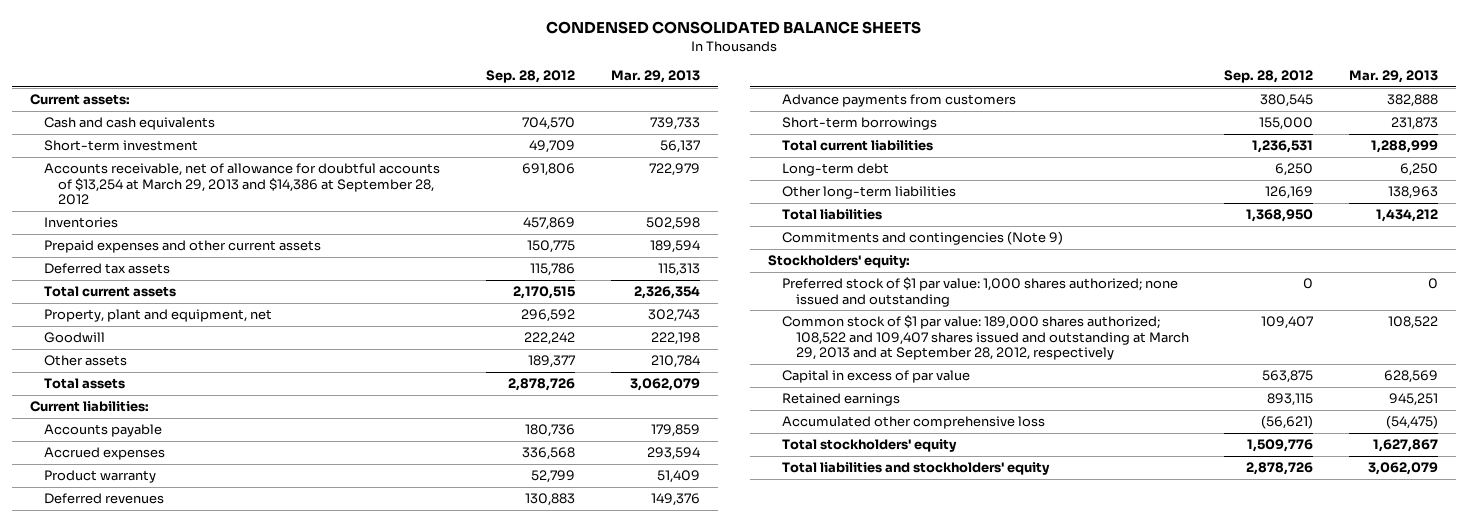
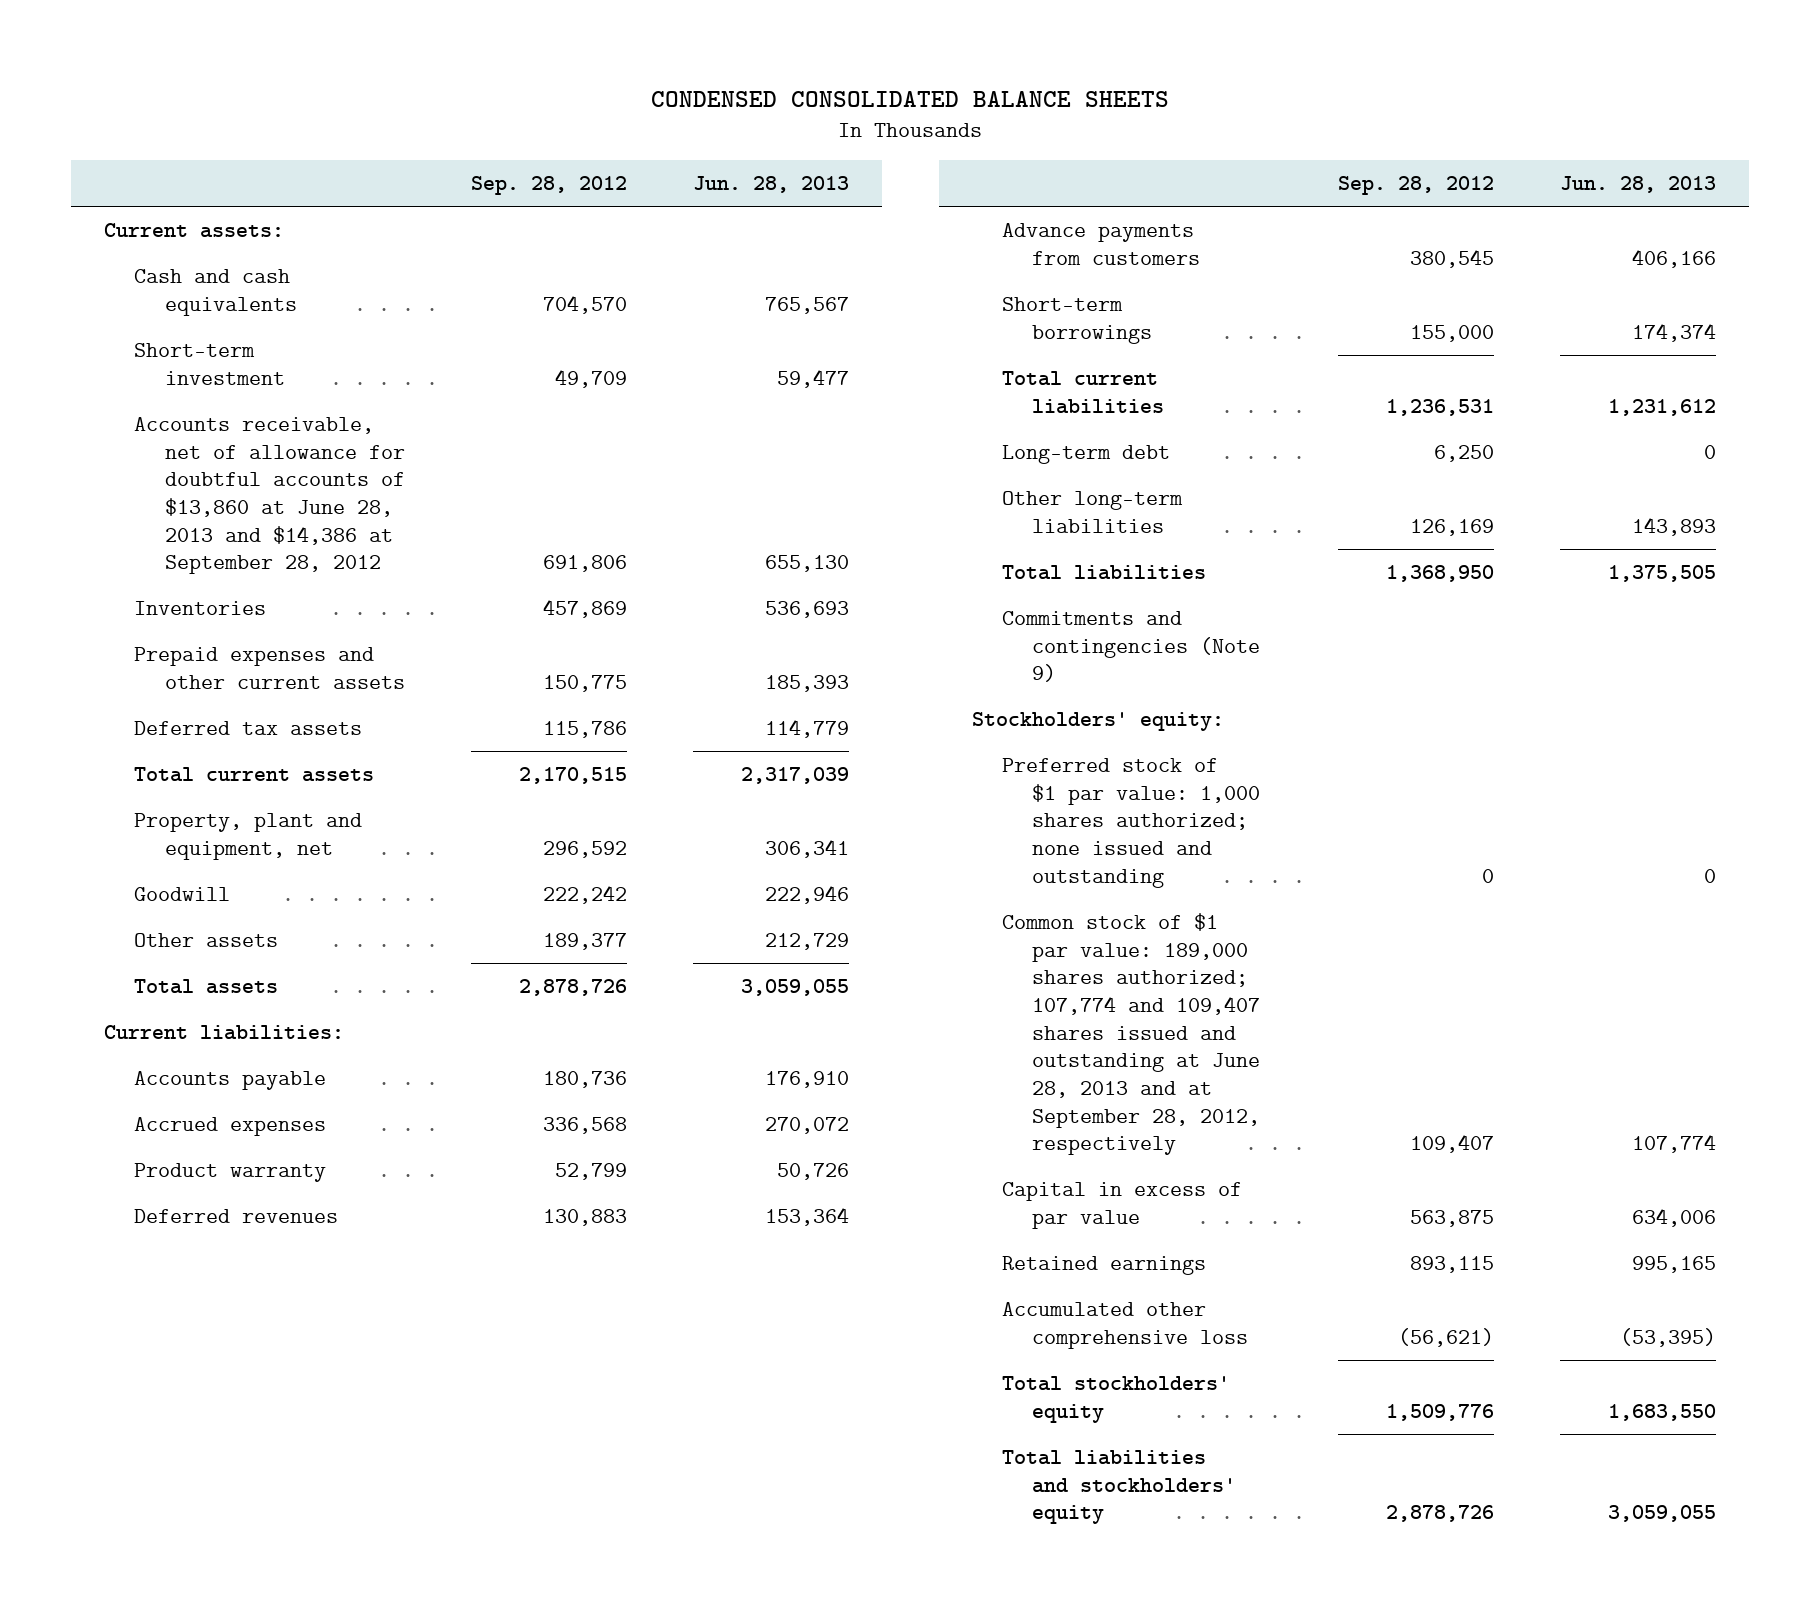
[610,70,700,84] Mar. 29, 2013 -> none
none -> [692,176,849,194] Jun. 28, 2013
[43,163,440,205] Accounts receivable, net of allowance for doubtful accounts of $13,254 at March 29, 2013 and $14,386 at September 28, 2012 -> [134,416,405,575] Accounts receivable, net of allowance for doubtful accounts of $13,860 at June 28, 2013 and $14,386 at September 28, 2012
[781,315,1189,360] Common stock of $1 par value: 189,000 shares authorized; 108,522 and 109,407 shares issued and outstanding at March 29, 2013 and at September 28, 2012, respectively -> [1001,912,1261,1156] Common stock of $1 par value: 189,000 shares authorized; 107,774 and 109,407 shares issued and outstanding at June 28, 2013 and at September 28, 2012, respectively

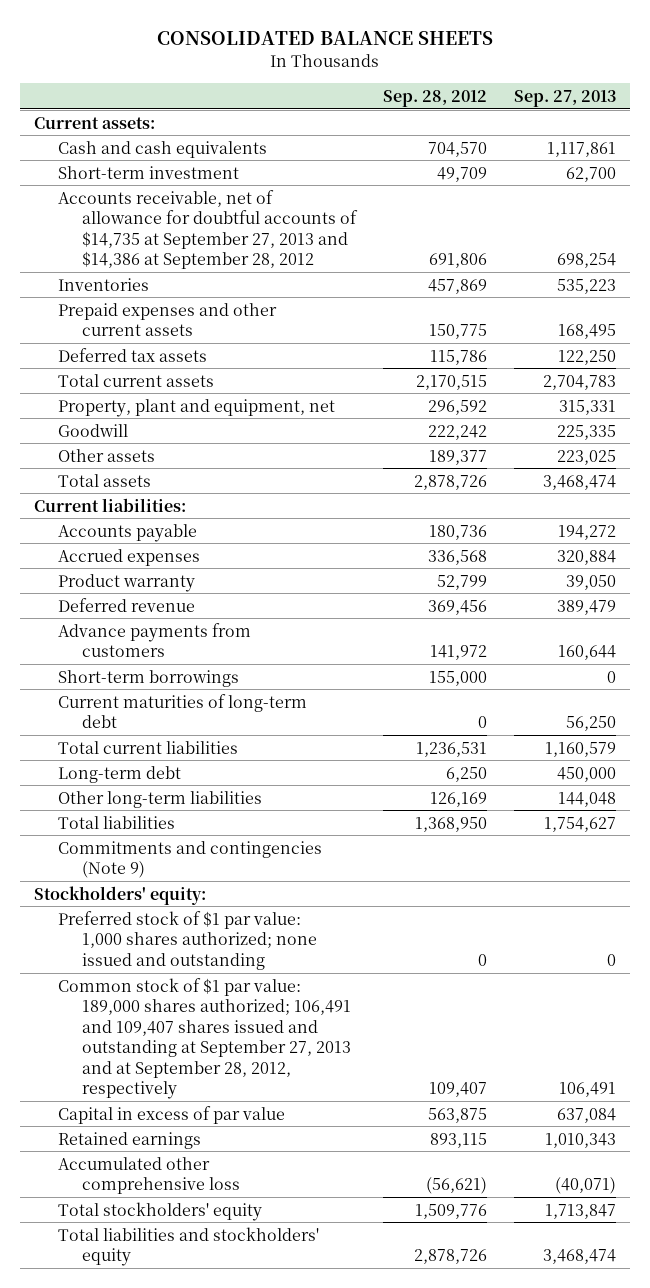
[651,90,1170,107] CONDENSED CONSOLIDATED BALANCE SHEETS -> [156,31,493,46] CONSOLIDATED BALANCE SHEETS
[692,176,849,194] Jun. 28, 2013 -> none
none -> [514,89,617,107] Sep. 27, 2013
[134,416,405,575] Accounts receivable, net of allowance for doubtful accounts of $13,860 at June 28, 2013 and $14,386 at September 28, 2012 -> [57,189,359,270] Accounts receivable, net of allowance for doubtful accounts of $14,735 at September 27, 2013 and $14,386 at September 28, 2012
[134,1208,339,1223] Deferred revenues -> [57,597,195,612] Deferred revenue
[542,1208,627,1226] 130,883 -> [428,599,488,615] 369,456
[1410,248,1495,268] 380,545 -> [430,645,488,661] 141,972
none -> [57,693,307,729] Current maturities of long-term debt
[1001,912,1261,1156] Common stock of $1 par value: 189,000 shares authorized; 107,774 and 109,407 shares issued and outstanding at June 28, 2013 and at September 28, 2012, respectively -> [57,977,352,1100] Common stock of $1 par value: 189,000 shares authorized; 106,491 and 109,407 shares issued and outstanding at September 27, 2013 and at September 28, 2012, respectively

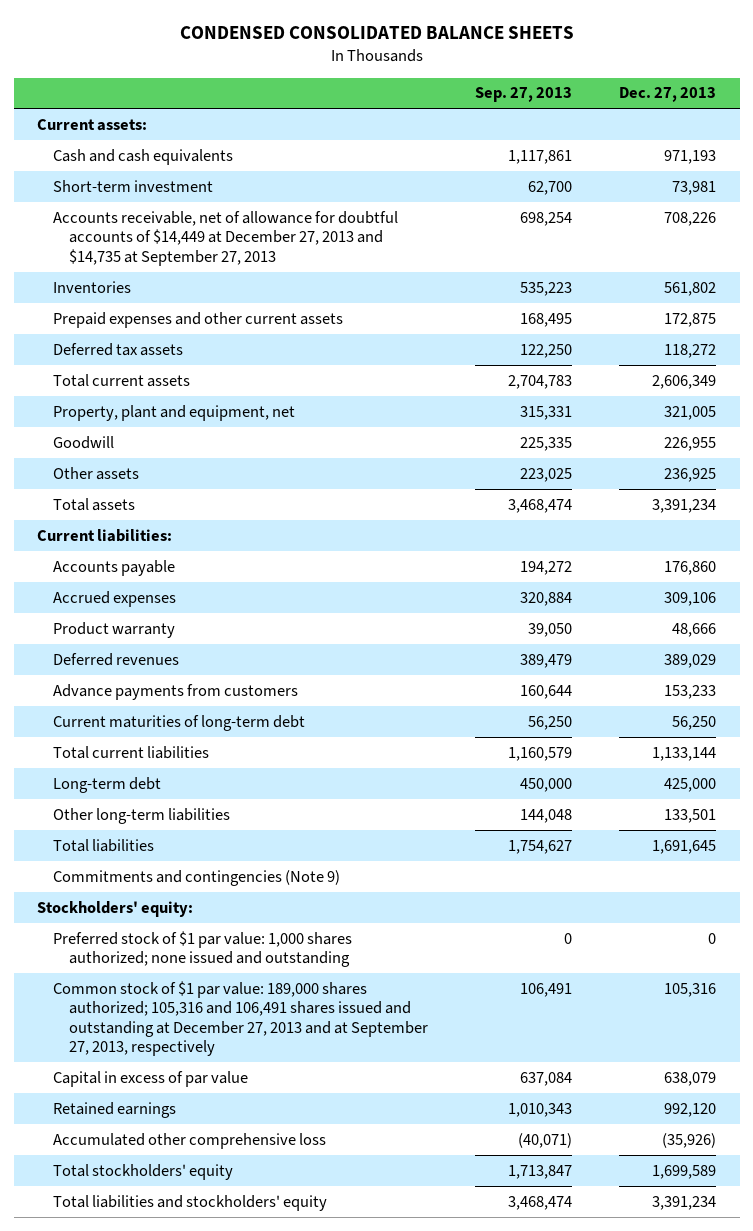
[156,31,493,46] CONSOLIDATED BALANCE SHEETS -> [179,26,574,40] CONDENSED CONSOLIDATED BALANCE SHEETS
[383,89,488,107] Sep. 28, 2012 -> none
none -> [619,87,717,103] Dec. 27, 2013
[57,189,359,270] Accounts receivable, net of allowance for doubtful accounts of $14,735 at September 27, 2013 and $14,386 at September 28, 2012 -> [53,210,399,266] Accounts receivable, net of allowance for doubtful accounts of $14,449 at December 27, 2013 and $14,735 at September 27, 2013
[57,597,195,612] Deferred revenue -> [53,652,180,666] Deferred revenues
[57,669,239,687] Short-term borrowings -> none
[57,977,352,1100] Common stock of $1 par value: 189,000 shares authorized; 106,491 and 109,407 shares issued and outstanding at September 27, 2013 and at September 28, 2012, respectively -> [53,980,429,1057] Common stock of $1 par value: 189,000 shares authorized; 105,316 and 106,491 shares issued and outstanding at December 27, 2013 and at September 27, 2013, respectively

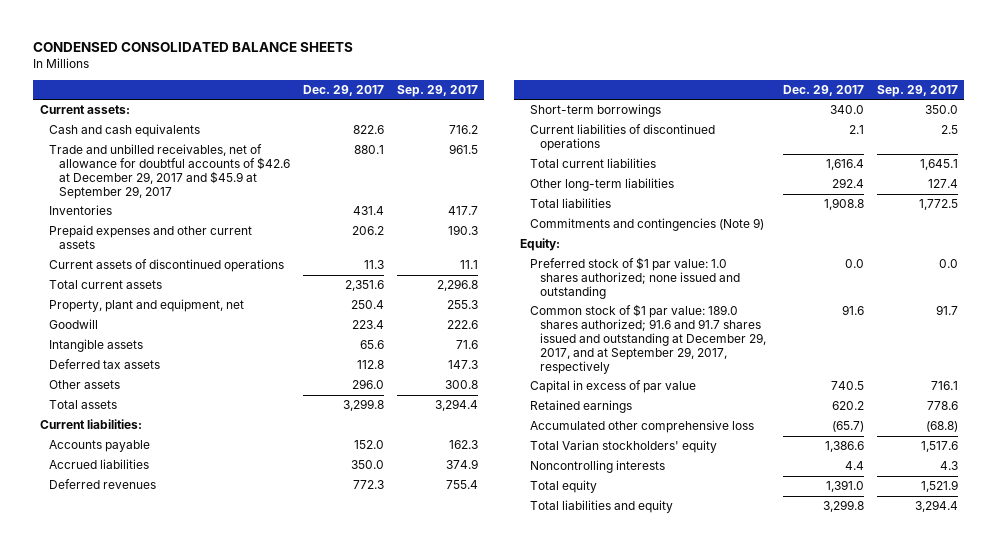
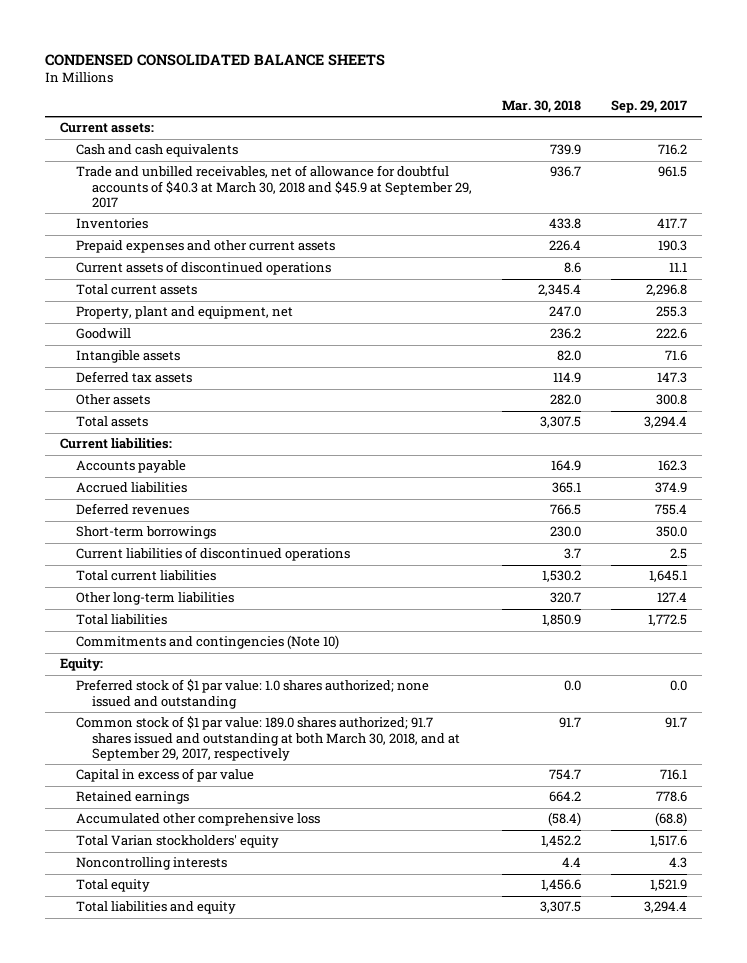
[302,84,384,96] Dec. 29, 2017 -> none
none -> [501,100,581,114] Mar. 30, 2018
[49,144,291,199] Trade and unbilled receivables, net of allowance for doubtful accounts of $42.6 at December 29, 2017 and $45.9 at September 29, 2017 -> [75,165,472,209] Trade and unbilled receivables, net of allowance for doubtful accounts of $40.3 at March 30, 2018 and $45.9 at September 29, 2017
[529,218,764,232] Commitments and contingencies (Note 9) -> [75,635,339,650] Commitments and contingencies (Note 10)
[529,304,766,374] Common stock of $1 par value: 189.0 shares authorized; 91.6 and 91.7 shares issued and outstanding at December 29, 2017, and at September 29, 2017, respectively -> [75,716,460,762] Common stock of $1 par value: 189.0 shares authorized; 91.7 shares issued and outstanding at both March 30, 2018, and at September 29, 2017, respectively

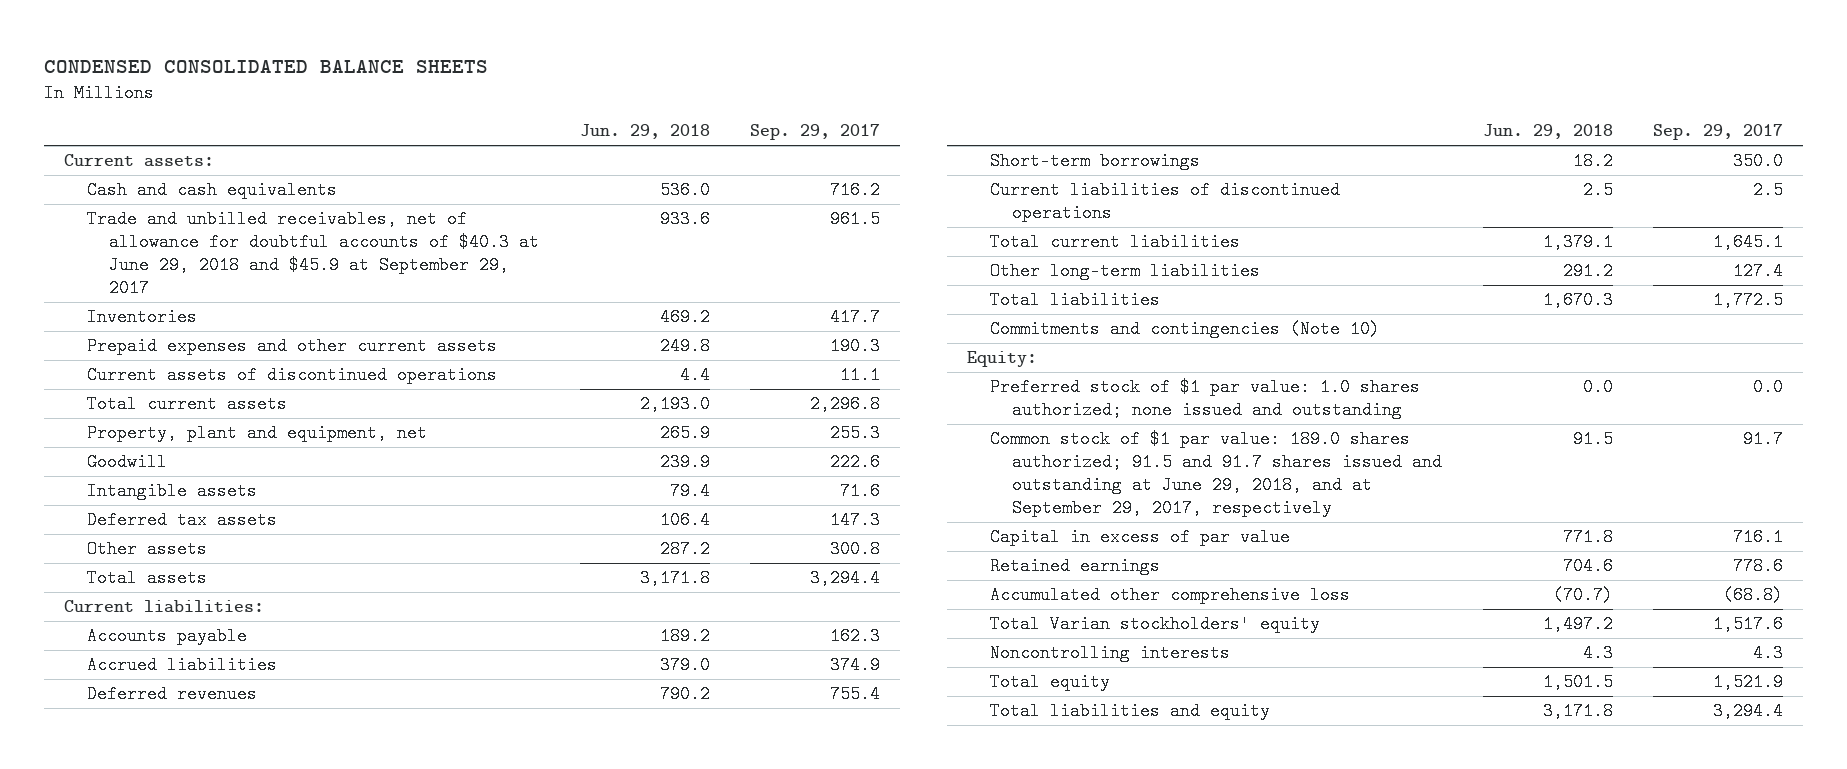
[501,100,581,114] Mar. 30, 2018 -> none
none -> [579,124,710,140] Jun. 29, 2018
[75,165,472,209] Trade and unbilled receivables, net of allowance for doubtful accounts of $40.3 at March 30, 2018 and $45.9 at September 29, 2017 -> [86,210,540,297] Trade and unbilled receivables, net of allowance for doubtful accounts of $40.3 at June 29, 2018 and $45.9 at September 29, 2017
[75,716,460,762] Common stock of $1 par value: 189.0 shares authorized; 91.7 shares issued and outstanding at both March 30, 2018, and at September 29, 2017, respectively -> [989,430,1443,517] Common stock of $1 par value: 189.0 shares authorized; 91.5 and 91.7 shares issued and outstanding at June 29, 2018, and at September 29, 2017, respectively

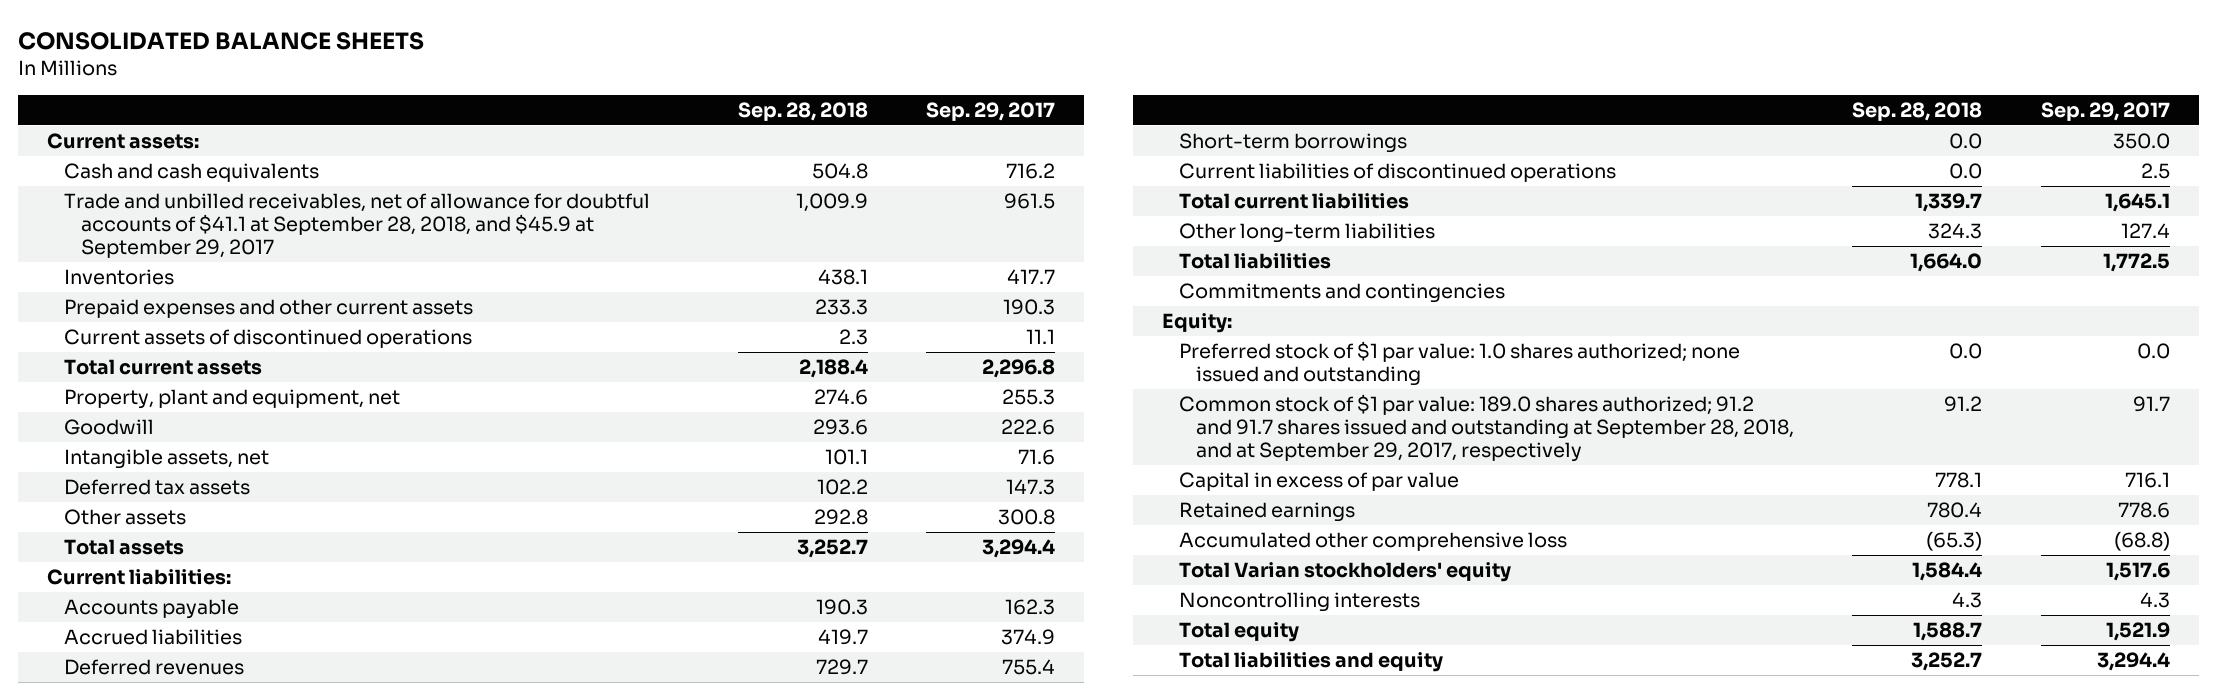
[43,59,488,73] CONDENSED CONSOLIDATED BALANCE SHEETS -> [18,31,425,50] CONSOLIDATED BALANCE SHEETS
[579,124,710,140] Jun. 29, 2018 -> none
none -> [737,101,868,121] Sep. 28, 2018
[86,210,540,297] Trade and unbilled receivables, net of allowance for doubtful accounts of $40.3 at June 29, 2018 and $45.9 at September 29, 2017 -> [64,193,651,258] Trade and unbilled receivables, net of allowance for doubtful accounts of $41.1 at September 28, 2018, and $45.9 at September 29, 2017
[86,482,257,501] Intangible assets -> [64,449,270,470] Intangible assets, net
[989,320,1380,339] Commitments and contingencies (Note 10) -> [1179,283,1506,304] Commitments and contingencies
[989,430,1443,517] Common stock of $1 par value: 189.0 shares authorized; 91.5 and 91.7 shares issued and outstanding at June 29, 2018, and at September 29, 2017, respectively -> [1179,394,1794,462] Common stock of $1 par value: 189.0 shares authorized; 91.2 and 91.7 shares issued and outstanding at September 28, 2018, and at September 29, 2017, respectively

